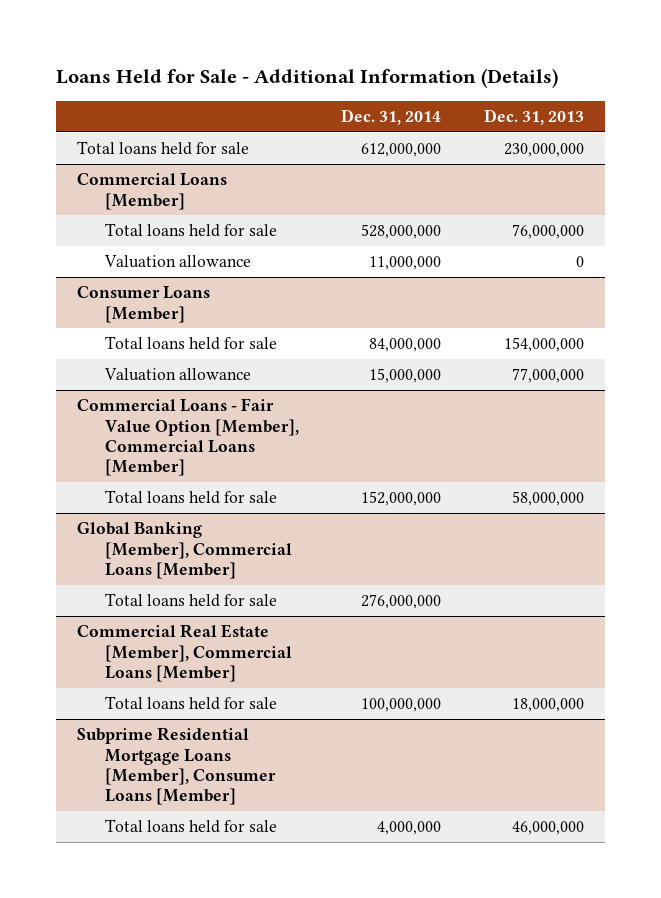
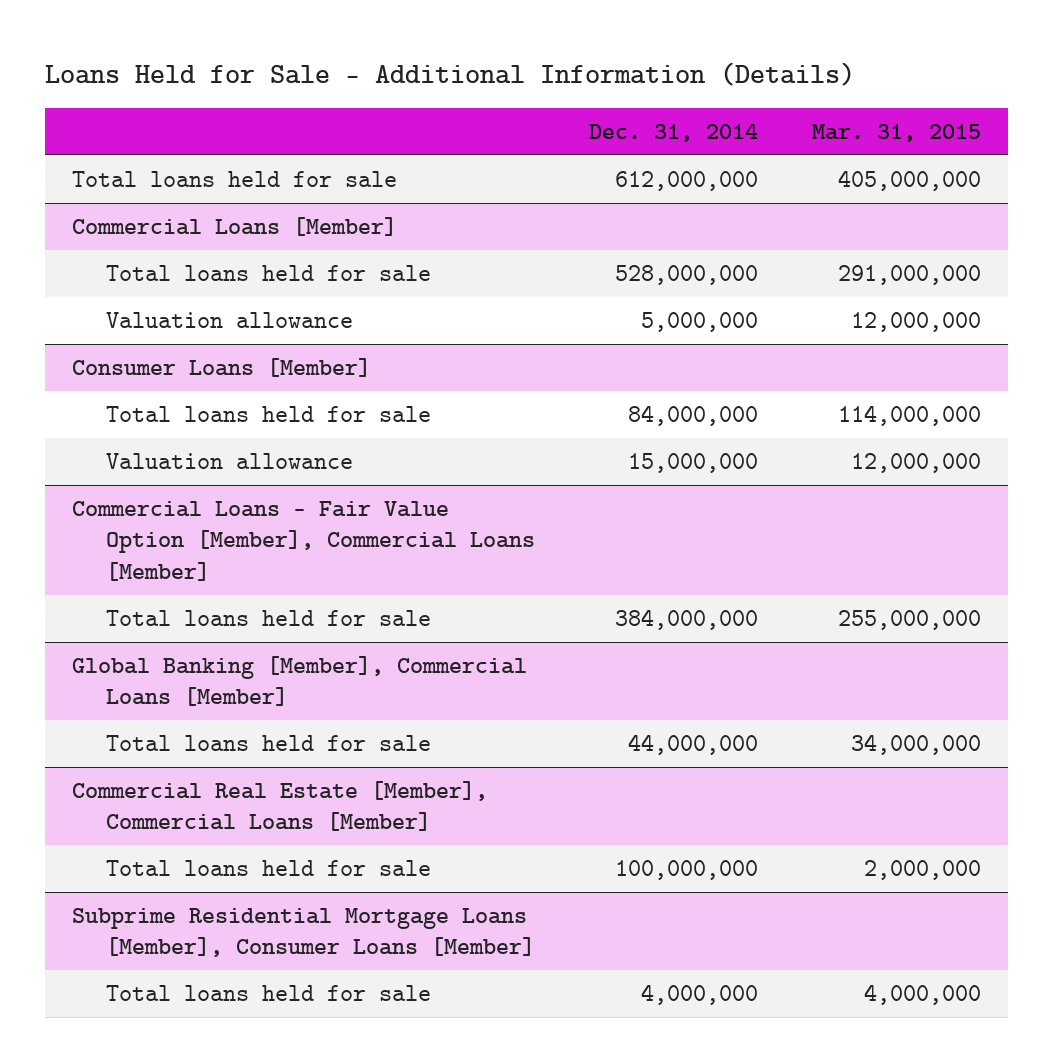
[483,109,584,126] Dec. 31, 2013 -> none
none -> [812,123,982,142] Mar. 31, 2015
[369,256,442,271] 11,000,000 -> [641,312,759,333] 5,000,000
[361,491,442,507] 152,000,000 -> [615,609,759,631] 384,000,000
[361,594,442,610] 276,000,000 -> [628,734,759,756] 44,000,000

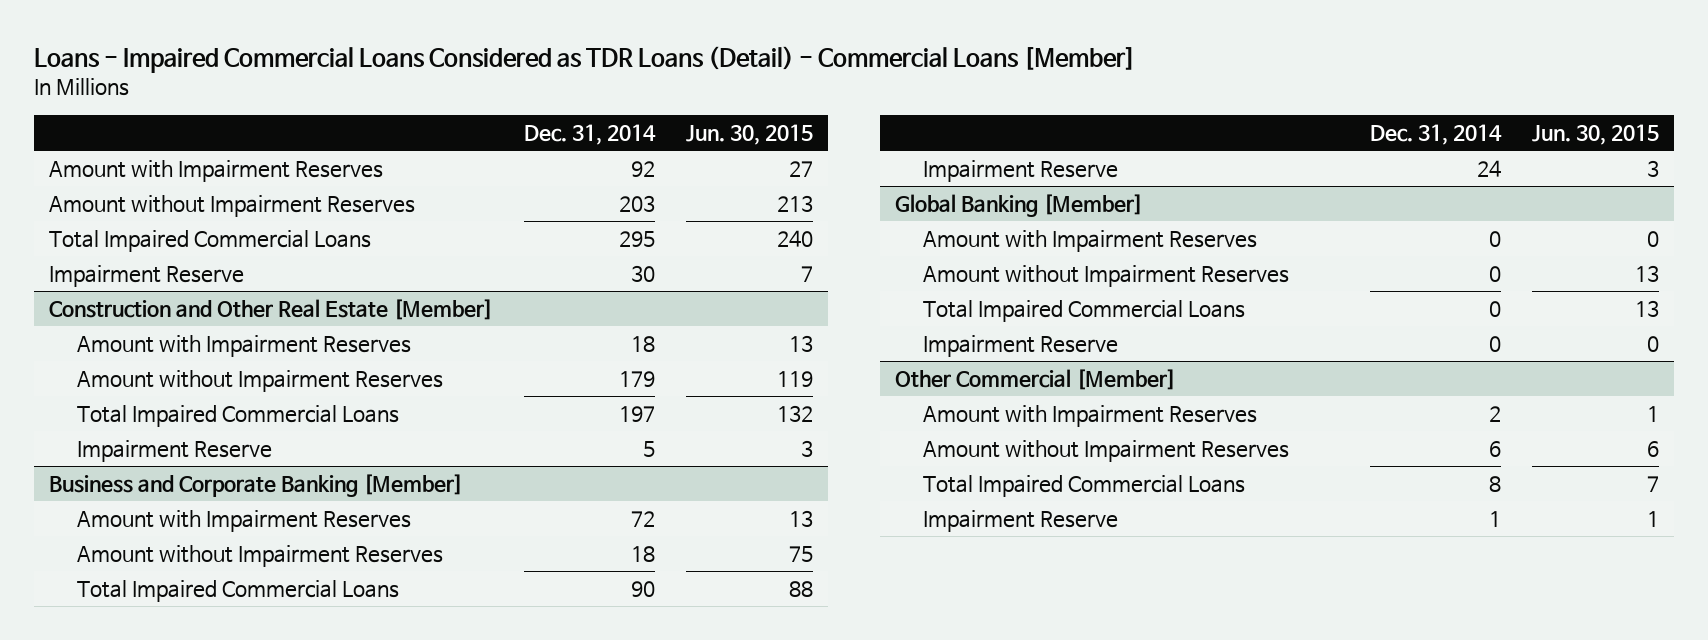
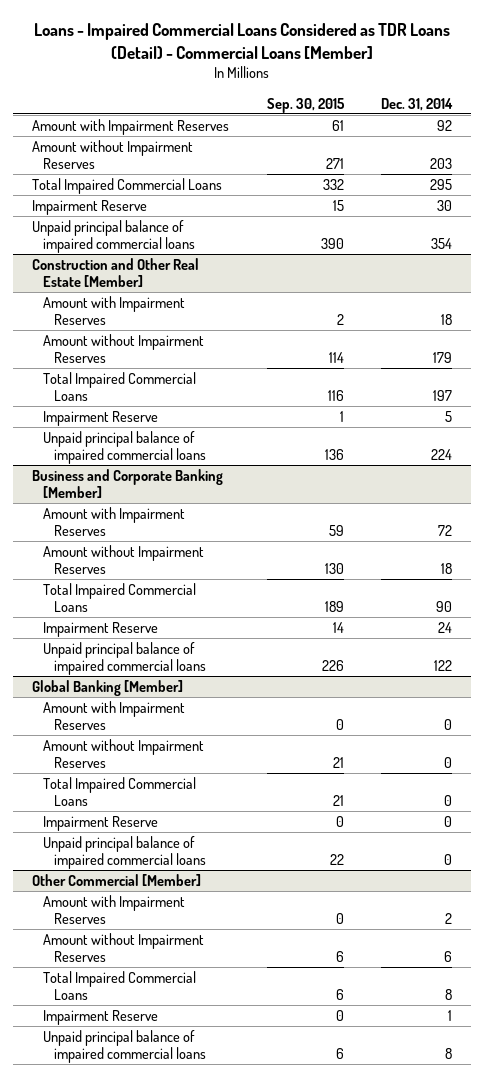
[685,124,813,146] Jun. 30, 2015 -> none
none -> [266,97,345,113] Sep. 30, 2015
none -> [32,219,196,253] Unpaid principal balance of impaired commercial loans
none -> [43,430,207,464] Unpaid principal balance of impaired commercial loans
none -> [43,641,207,675] Unpaid principal balance of impaired commercial loans
none -> [43,835,207,869] Unpaid principal balance of impaired commercial loans
none -> [43,1029,207,1063] Unpaid principal balance of impaired commercial loans

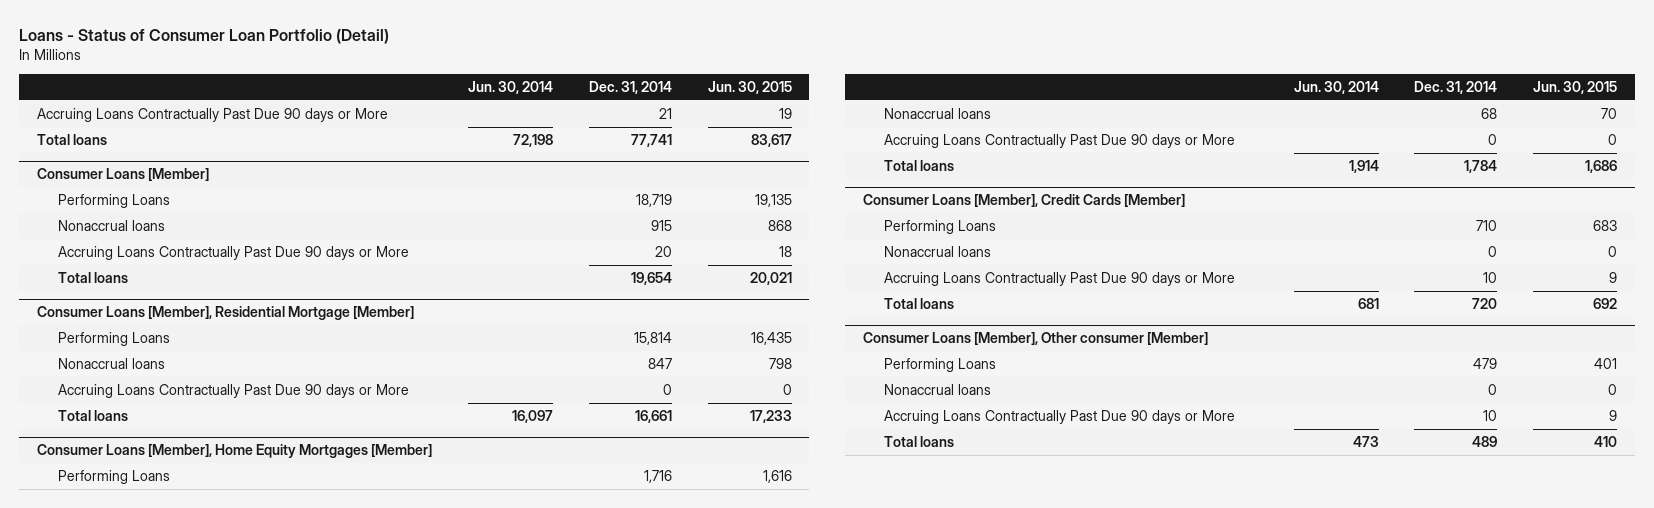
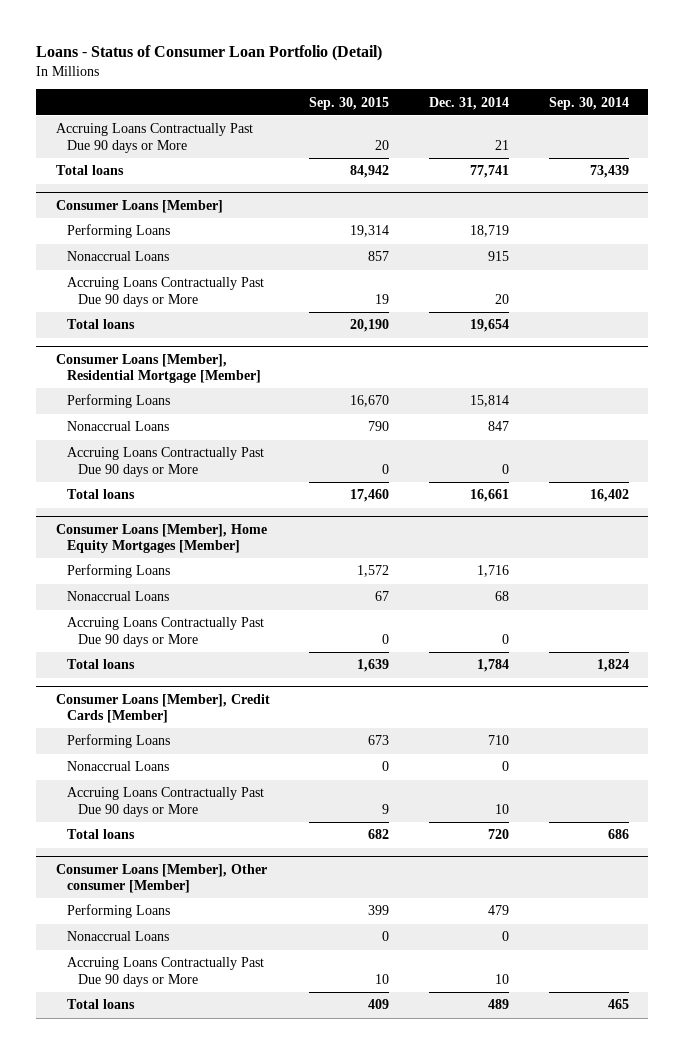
[467,81,553,95] Jun. 30, 2014 -> none
[707,81,792,95] Jun. 30, 2015 -> none
none -> [309,96,390,110] Sep. 30, 2015
none -> [548,96,629,110] Sep. 30, 2014
[58,220,166,232] Nonaccrual loans -> [66,251,169,262] Nonaccrual Loans
[58,358,166,370] Nonaccrual loans -> [66,421,169,432] Nonaccrual Loans
[883,108,991,120] Nonaccrual loans -> [66,591,169,602] Nonaccrual Loans
[883,246,991,258] Nonaccrual loans -> [66,761,169,772] Nonaccrual Loans
[883,384,991,396] Nonaccrual loans -> [66,931,169,942] Nonaccrual Loans

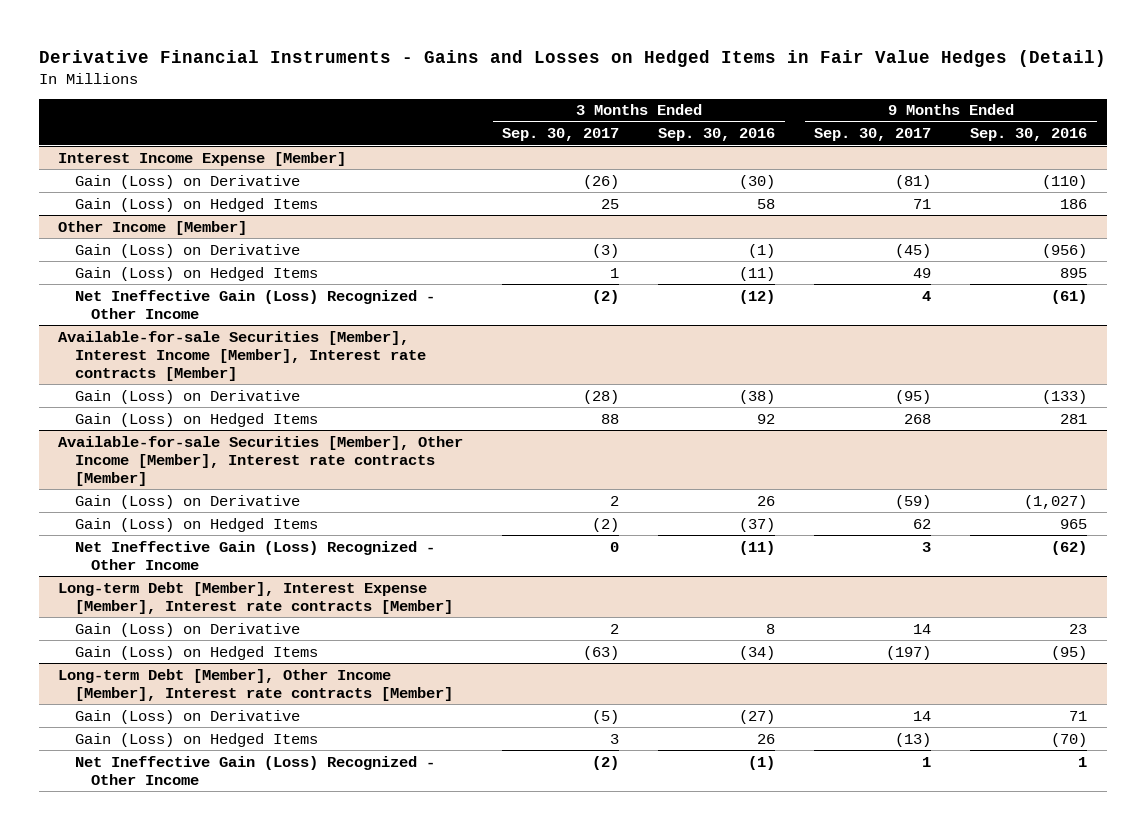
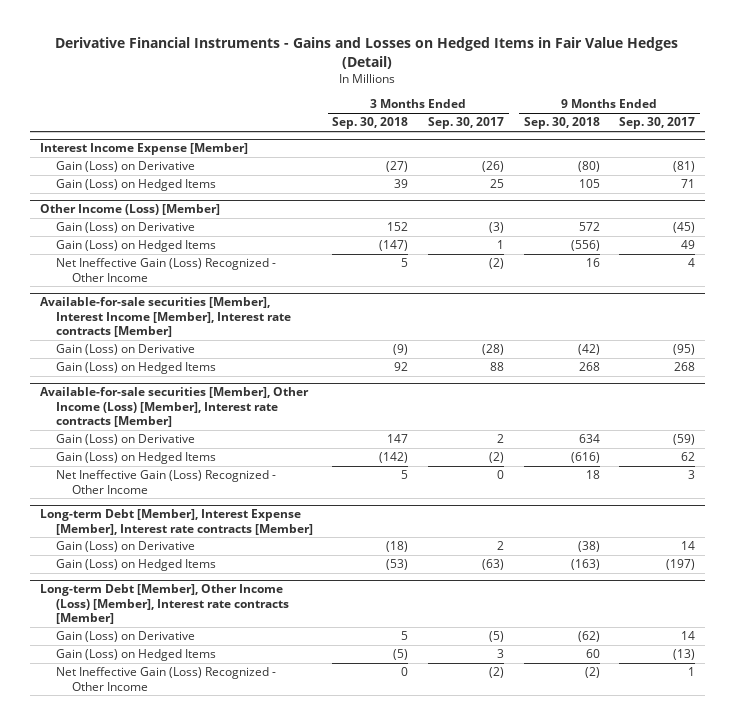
[658,128,776,142] Sep. 30, 2016 -> none
[970,128,1088,142] Sep. 30, 2016 -> none
none -> [332,117,409,130] Sep. 30, 2018
none -> [523,117,600,130] Sep. 30, 2018
[58,220,248,235] Other Income [Member] -> [39,204,220,216] Other Income (Loss) [Member]
[58,330,426,381] Available-for-sale Securities [Member], Interest Income [Member], Interest rate contracts [Member] -> [39,297,291,337] Available-for-sale securities [Member], Interest Income [Member], Interest rate contracts [Member]
[58,435,464,486] Available-for-sale Securities [Member], Other Income [Member], Interest rate contracts [Member] -> [39,387,309,427] Available-for-sale securities [Member], Other Income (Loss) [Member], Interest rate contracts [Member]
[58,668,453,701] Long-term Debt [Member], Other Income [Member], Interest rate contracts [Member] -> [39,584,289,624] Long-term Debt [Member], Other Income (Loss) [Member], Interest rate contracts [Member]

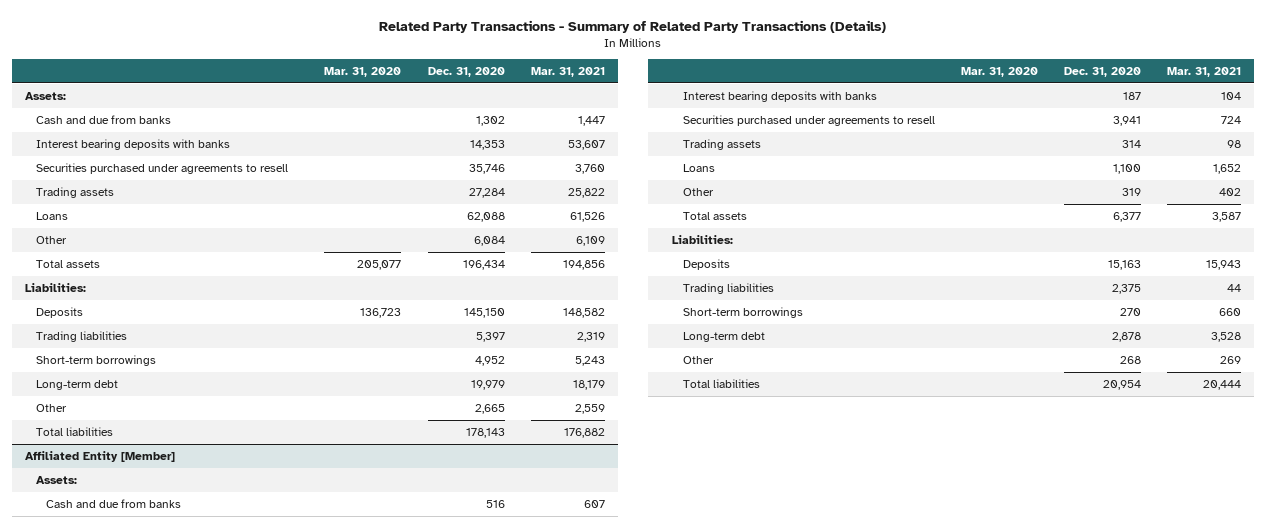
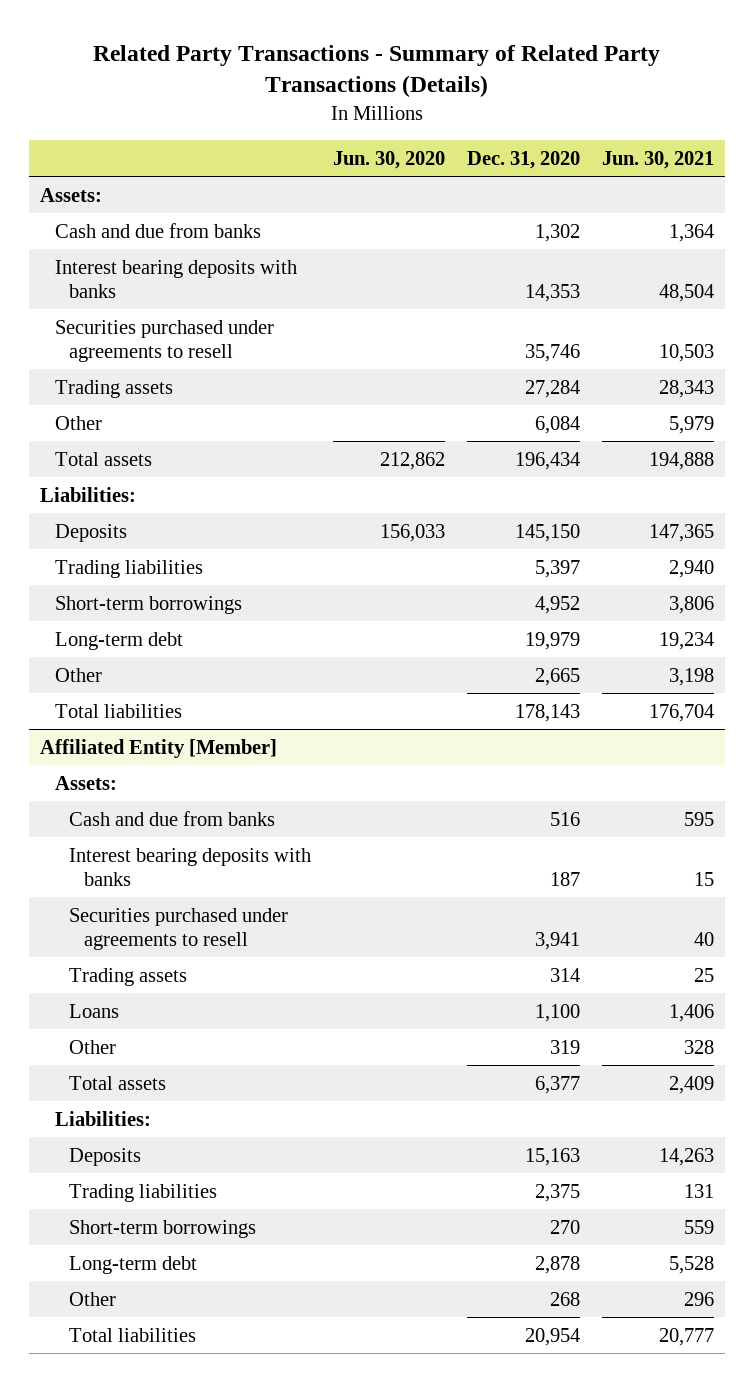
[324,67,402,78] Mar. 31, 2020 -> none
[530,67,605,78] Mar. 31, 2021 -> none
none -> [333,151,446,170] Jun. 30, 2020
none -> [601,151,714,170] Jun. 30, 2021
[35,211,68,220] Loans -> none

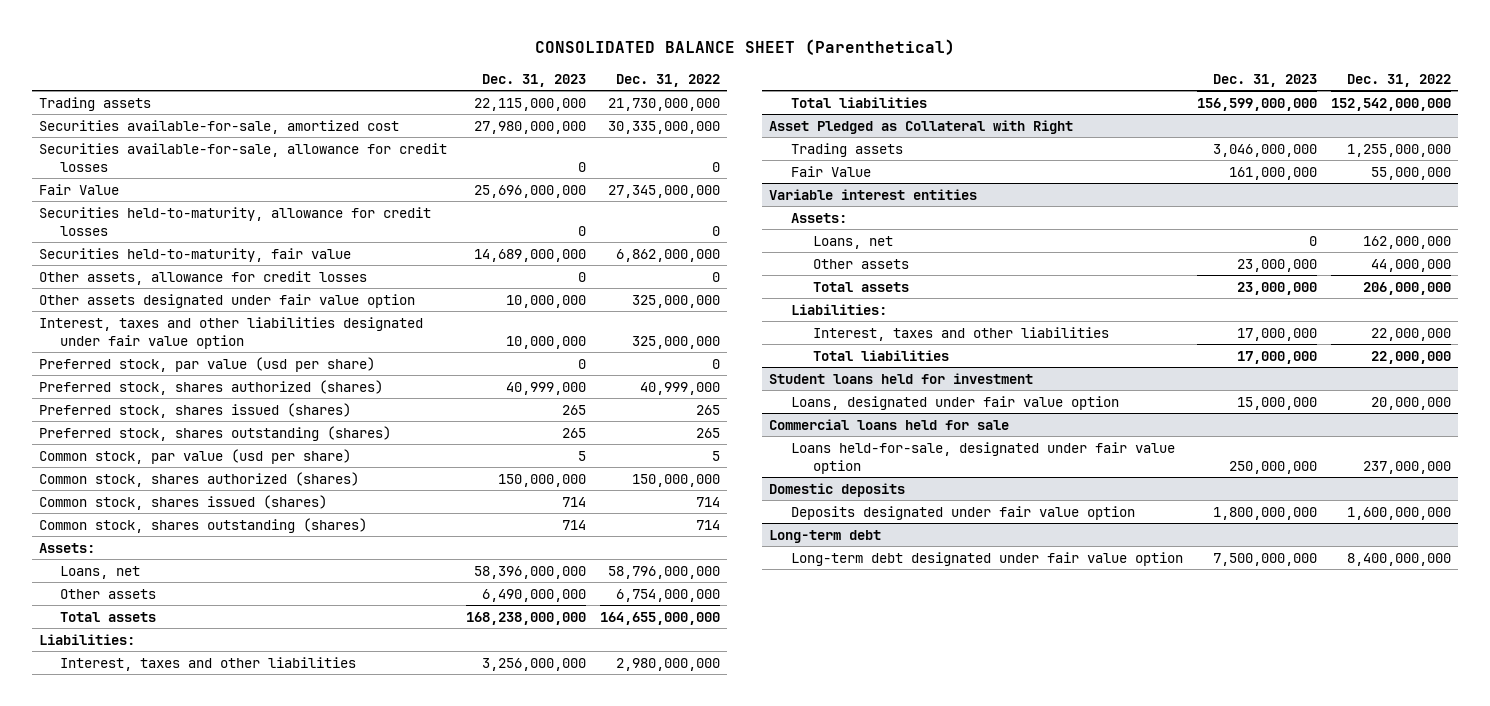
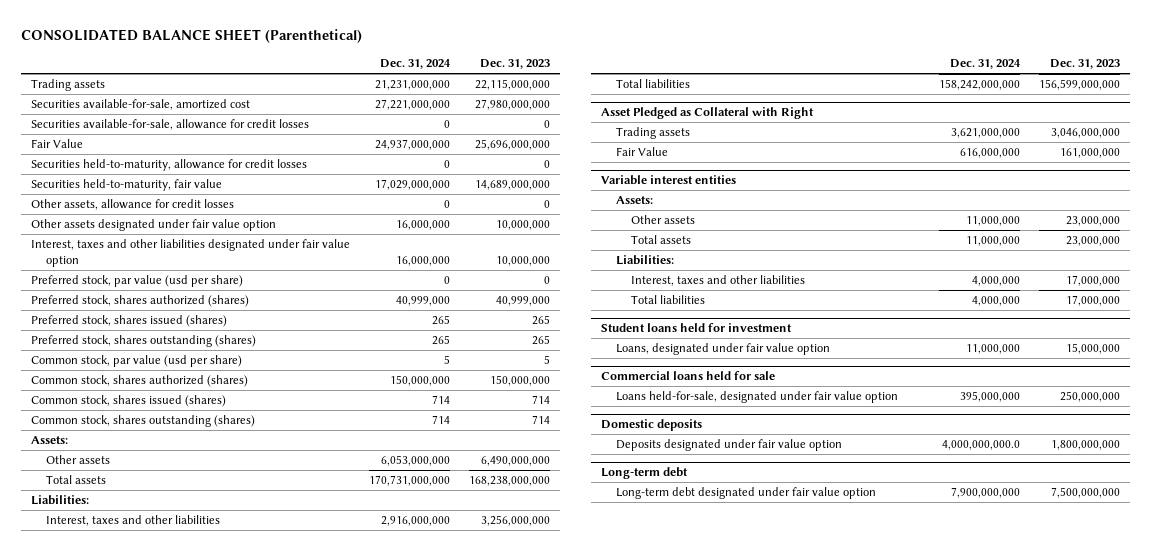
[616,73,721,87] Dec. 31, 2022 -> none
none -> [380,59,452,70] Dec. 31, 2024
[60,565,141,579] Loans, net -> none
[812,235,893,249] Loans, net -> none

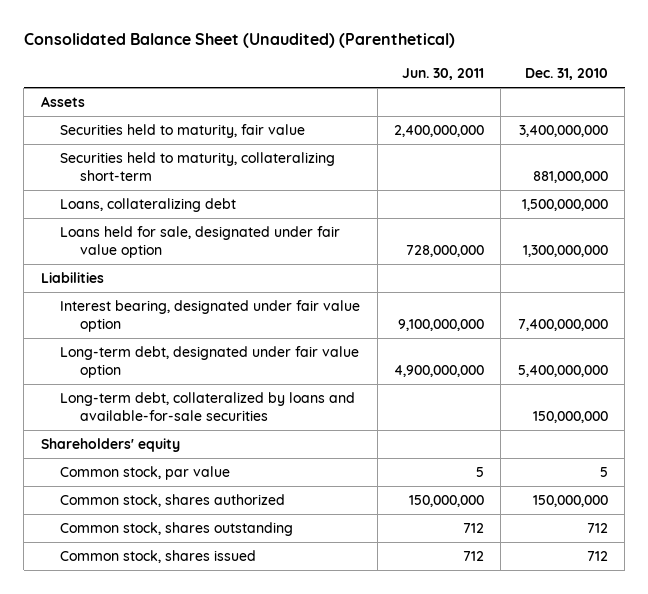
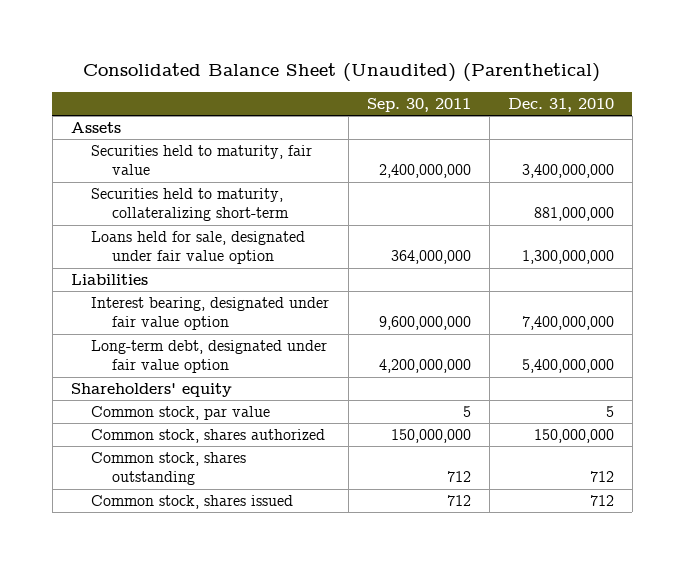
[402,68,485,81] Jun. 30, 2011 -> none
none -> [366,97,471,112] Sep. 30, 2011
[60,197,237,212] Loans, collateralizing debt -> none
[60,391,356,421] Long-term debt, collateralized by loans and available-for-sale securities -> none

